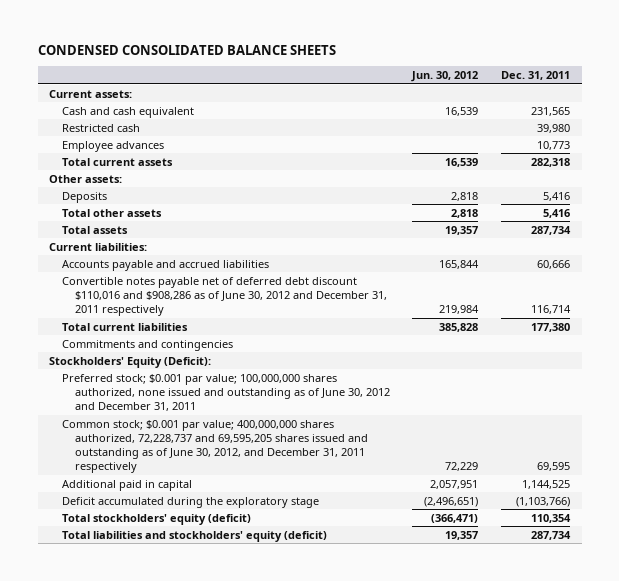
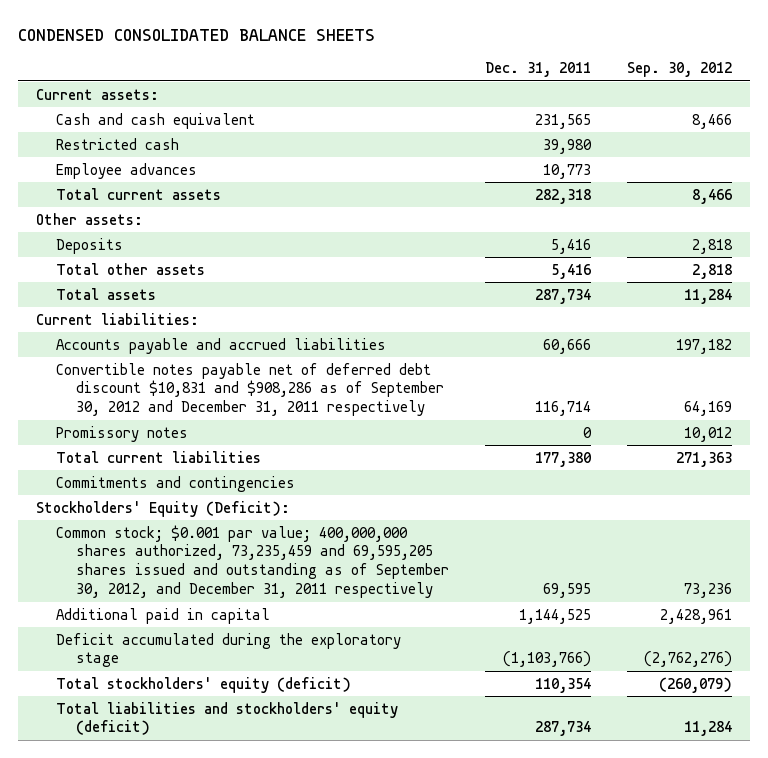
[411,71,479,83] Jun. 30, 2012 -> none
none -> [627,62,733,78] Sep. 30, 2012
[61,276,387,317] Convertible notes payable net of deferred debt discount $110,016 and $908,286 as of June 30, 2012 and December 31, 2011 respectively -> [55,362,445,417] Convertible notes payable net of deferred debt discount $10,831 and $908,286 as of September 30, 2012 and December 31, 2011 respectively
none -> [55,425,188,442] Promissory notes
[61,373,390,412] Preferred stock; $0.001 par value; 100,000,000 shares authorized, none issued and outstanding as of June 30, 2012 and December 31, 2011 -> none
[61,419,368,474] Common stock; $0.001 par value; 400,000,000 shares authorized, 72,228,737 and 69,595,205 shares issued and outstanding as of June 30, 2012, and December 31, 2011 respectively -> [55,524,450,599] Common stock; $0.001 par value; 400,000,000 shares authorized, 73,235,459 and 69,595,205 shares issued and outstanding as of September 30, 2012, and December 31, 2011 respectively

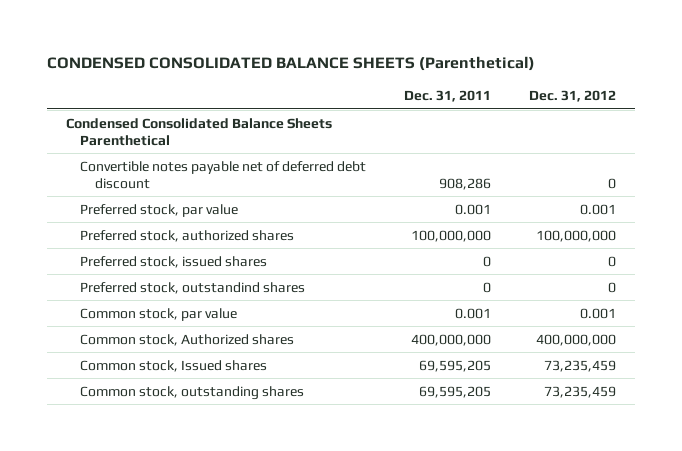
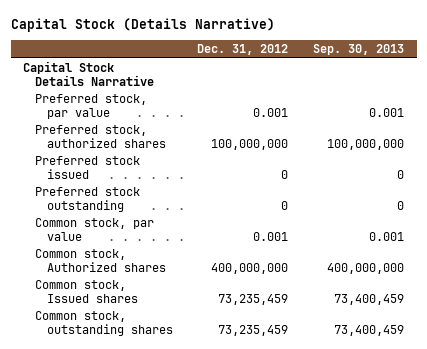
[46,56,535,72] CONDENSED CONSOLIDATED BALANCE SHEETS (Parenthetical) -> [10,17,275,32] Capital Stock (Details Narrative)
[404,90,492,103] Dec. 31, 2011 -> none
none -> [313,44,405,56] Sep. 30, 2013
[65,117,332,146] Condensed Consolidated Balance Sheets Parenthetical -> none
[80,160,367,189] Convertible notes payable net of deferred debt discount -> none
none -> [23,60,154,86] Capital Stock Details Narrative
[80,255,268,268] Preferred stock, issued shares -> [34,155,140,179] Preferred stock issued
[80,281,306,294] Preferred stock, outstandind shares -> [34,186,140,212] Preferred stock outstanding

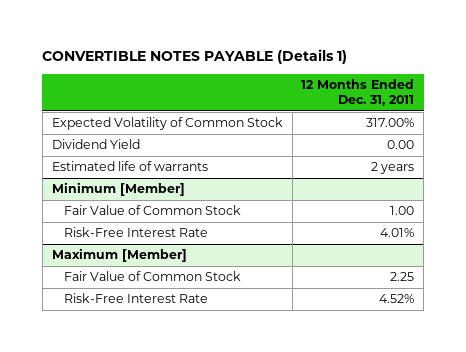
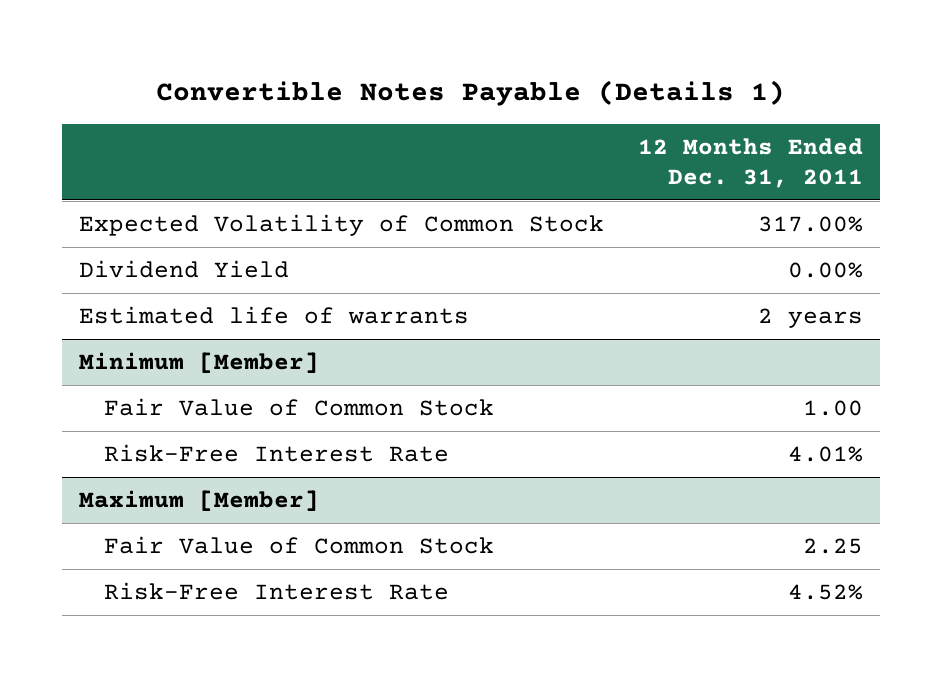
[42,49,348,65] CONVERTIBLE NOTES PAYABLE (Details 1) -> [155,79,785,106] Convertible Notes Payable (Details 1)
[387,140,415,150] 0.00 -> [787,261,863,278] 0.00%

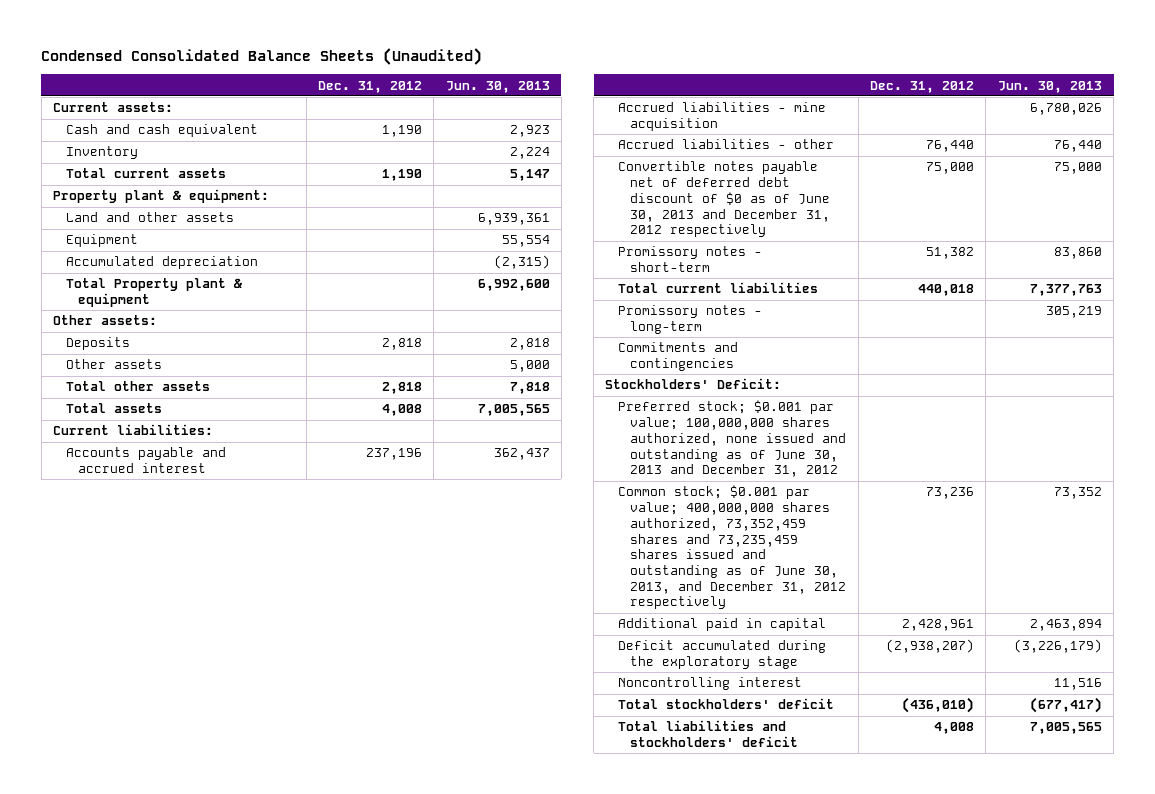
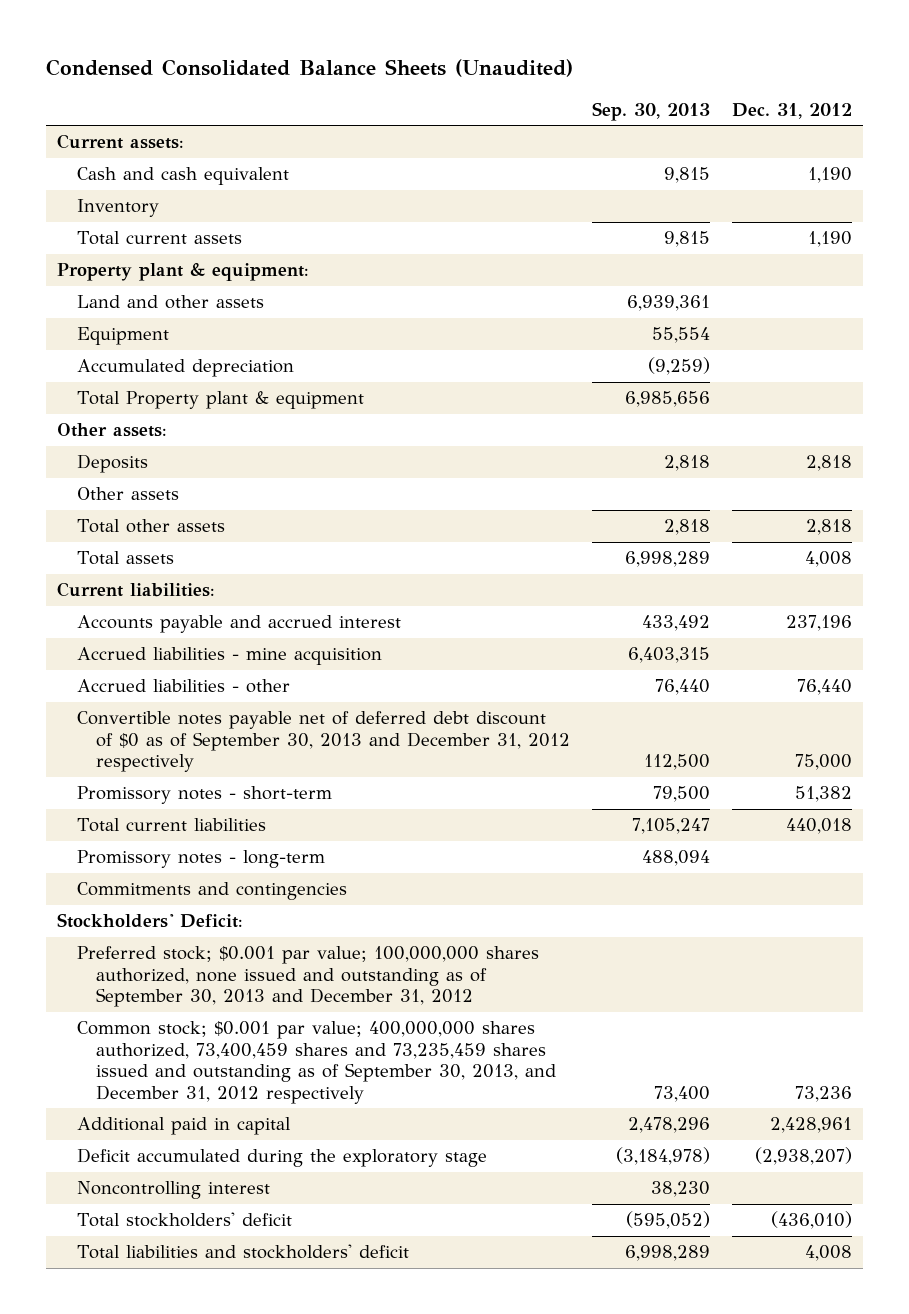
[445,80,550,93] Jun. 30, 2013 -> none
none -> [591,101,710,121] Sep. 30, 2013
[617,161,831,238] Convertible notes payable net of deferred debt discount of $0 as of June 30, 2013 and December 31, 2012 respectively -> [76,711,570,773] Convertible notes payable net of deferred debt discount of $0 as of September 30, 2013 and December 31, 2012 respectively
[617,400,847,478] Preferred stock; $0.001 par value; 100,000,000 shares authorized, none issued and outstanding as of June 30, 2013 and December 31, 2012 -> [76,946,539,1008] Preferred stock; $0.001 par value; 100,000,000 shares authorized, none issued and outstanding as of September 30, 2013 and December 31, 2012
[617,485,847,610] Common stock; $0.001 par value; 400,000,000 shares authorized, 73,352,459 shares and 73,235,459 shares issued and outstanding as of June 30, 2013, and December 31, 2012 respectively -> [76,1021,556,1104] Common stock; $0.001 par value; 400,000,000 shares authorized, 73,400,459 shares and 73,235,459 shares issued and outstanding as of September 30, 2013, and December 31, 2012 respectively

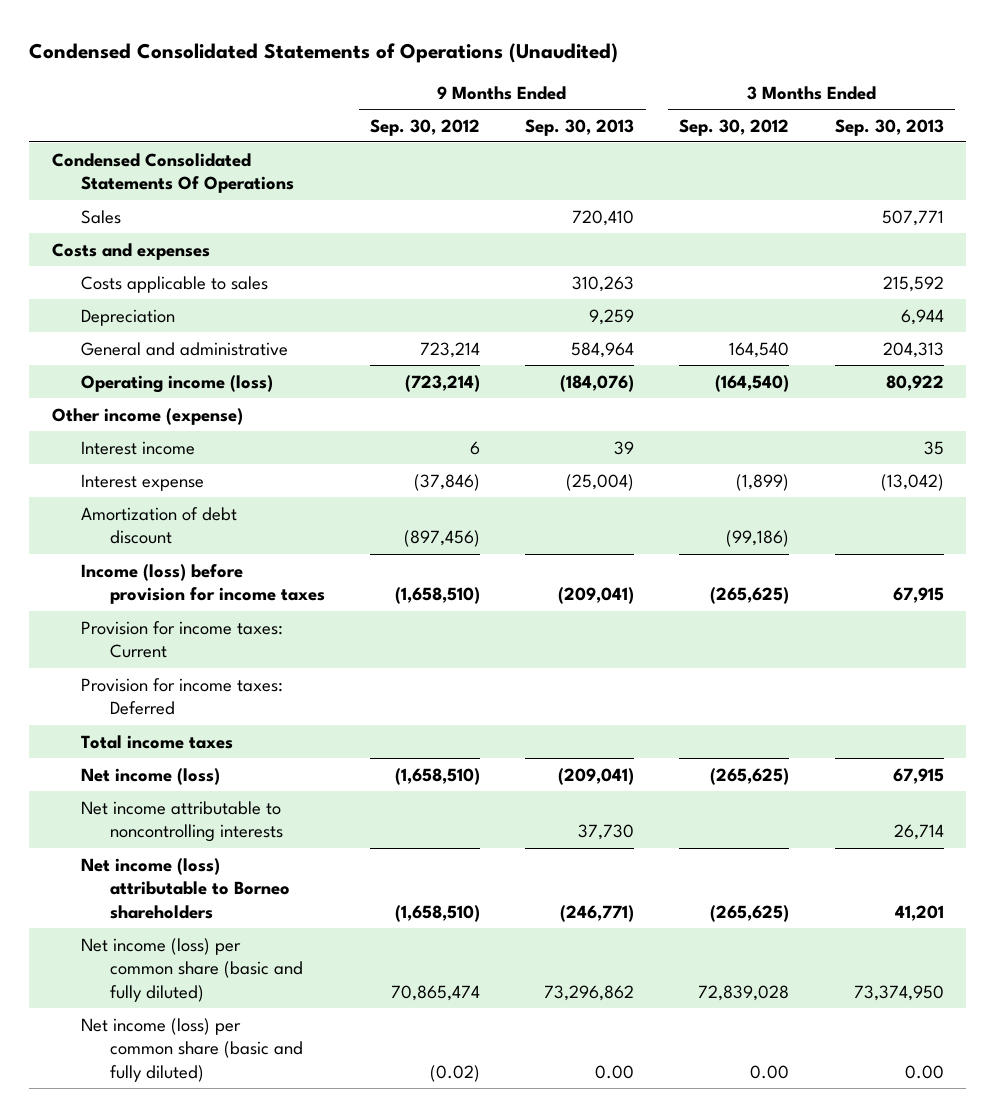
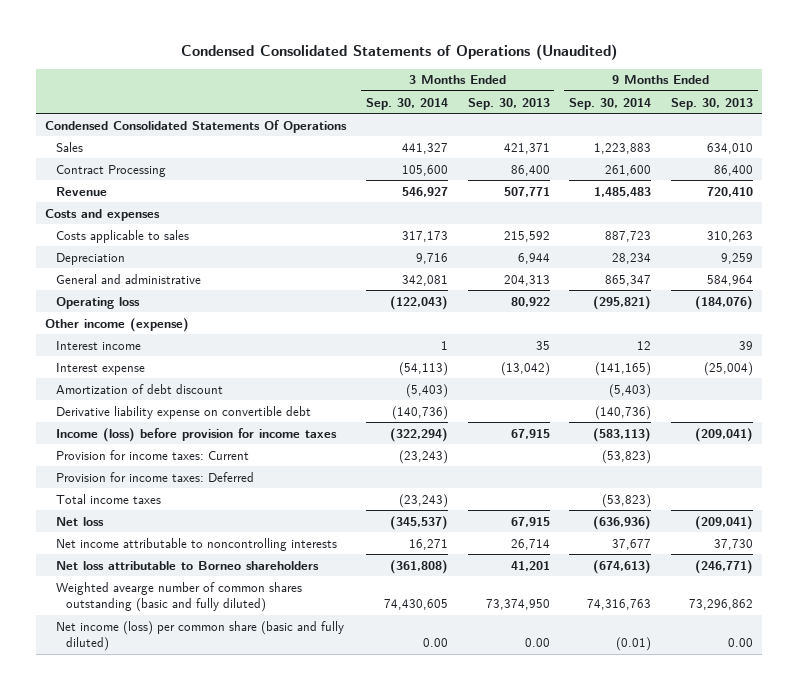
[370,118,481,136] Sep. 30, 2012 -> none
[679,118,790,136] Sep. 30, 2012 -> none
none -> [365,97,448,110] Sep. 30, 2014
none -> [569,97,652,110] Sep. 30, 2014
[572,209,635,226] 720,410 -> [706,142,753,154] 634,010
[881,209,944,226] 507,771 -> [503,142,550,154] 421,371
none -> [55,164,166,177] Contract Processing
none -> [55,186,107,196] Revenue
[80,374,273,393] Operating income (loss) -> [55,296,140,309] Operating loss
none -> [55,405,311,419] Derivative liability expense on convertible debt
[80,767,220,785] Net income (loss) -> [55,516,104,526] Net loss
[80,857,290,920] Net income (loss) attributable to Borneo shareholders -> [55,560,319,570] Net loss attributable to Borneo shareholders
[80,937,303,1003] Net income (loss) per common share (basic and fully diluted) -> [55,581,302,613] Weighted avearge number of common shares outstanding (basic and fully diluted)

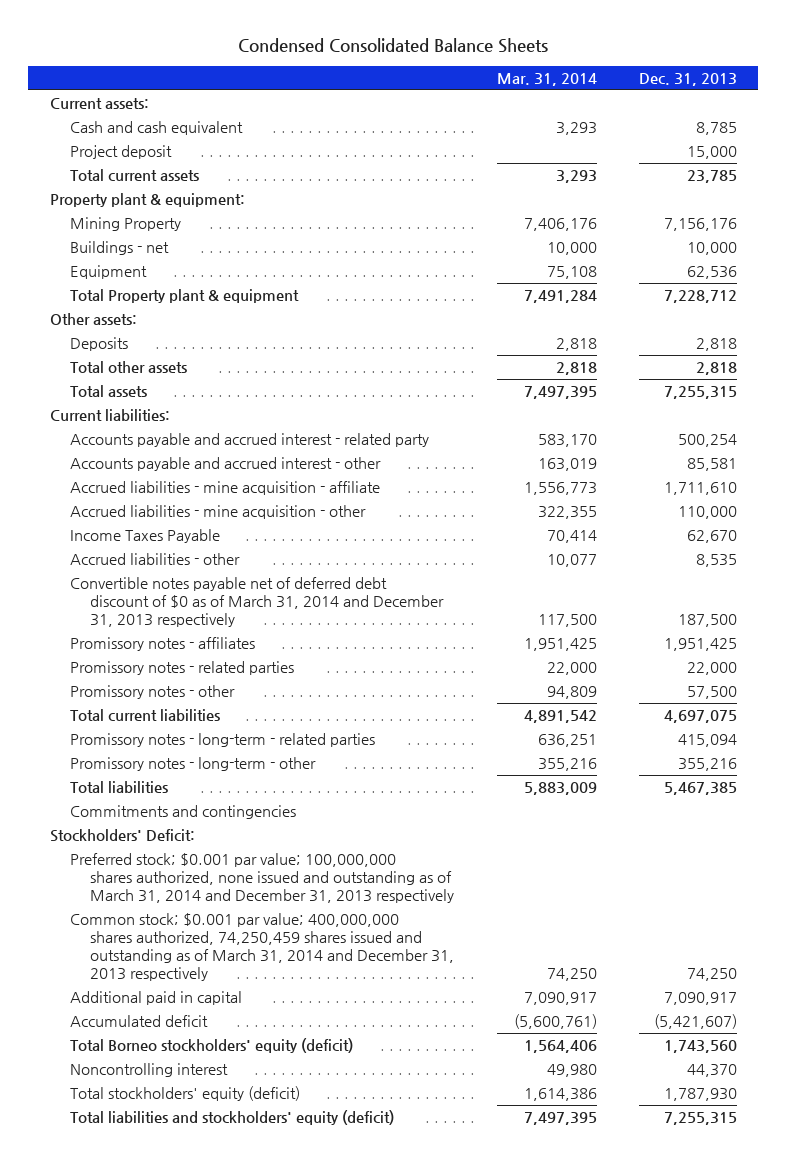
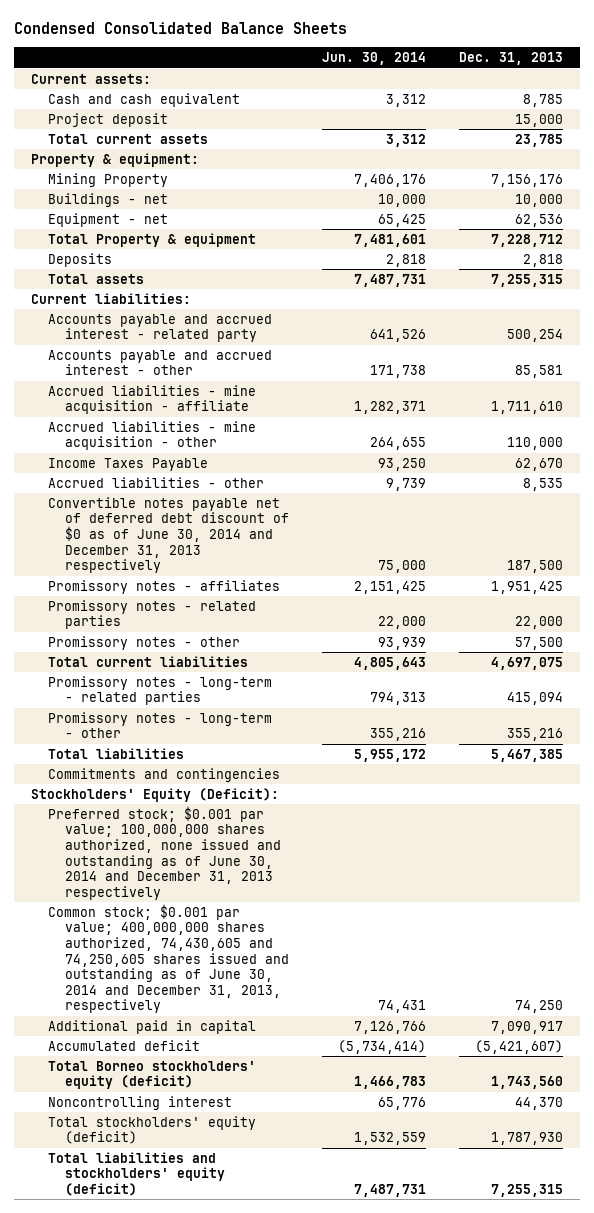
[496,73,597,87] Mar. 31, 2014 -> none
none -> [322,52,427,66] Jun. 30, 2014
[49,192,245,207] Property plant & equipment: -> [30,152,199,167] Property & equipment:
[49,312,137,325] Other assets: -> none
[69,264,147,279] Equipment -> [47,212,168,227] Equipment - net
[69,288,299,303] Total Property plant & equipment -> [47,232,256,247] Total Property & equipment
[69,360,187,373] Total other assets -> none
[69,576,445,628] Convertible notes payable net of deferred debt discount of $0 as of March 31, 2014 and December 31, 2013 respectively -> [47,496,289,574] Convertible notes payable net of deferred debt discount of $0 as of June 30, 2014 and December 31, 2013 respectively
[49,828,195,842] Stockholders' Deficit: -> [30,787,279,802] Stockholders' Equity (Deficit):
[69,852,455,904] Preferred stock; $0.001 par value; 100,000,000 shares authorized, none issued and outstanding as of March 31, 2014 and December 31, 2013 respectively -> [47,805,281,900] Preferred stock; $0.001 par value; 100,000,000 shares authorized, none issued and outstanding as of June 30, 2014 and December 31, 2013 respectively
[69,912,455,982] Common stock; $0.001 par value; 400,000,000 shares authorized, 74,250,459 shares issued and outstanding as of March 31, 2014 and December 31, 2013 respectively -> [47,903,289,1014] Common stock; $0.001 par value; 400,000,000 shares authorized, 74,430,605 and 74,250,605 shares issued and outstanding as of June 30, 2014 and December 31, 2013, respectively

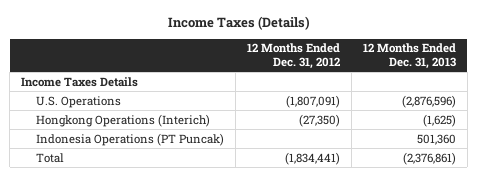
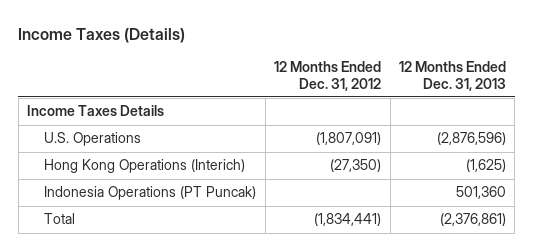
[35,113,210,127] Hongkong Operations (Interich) -> [44,159,246,174] Hong Kong Operations (Interich)

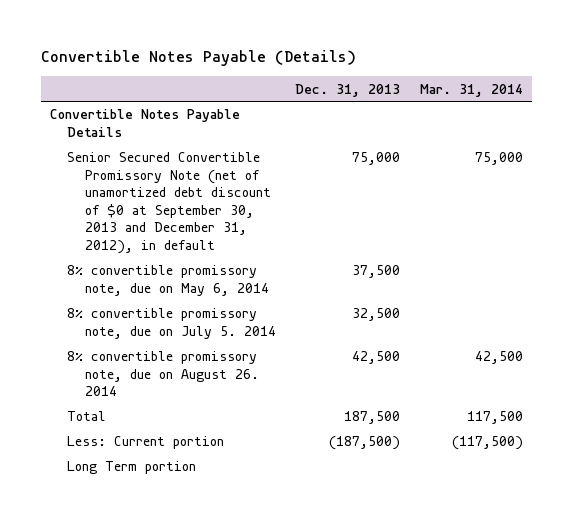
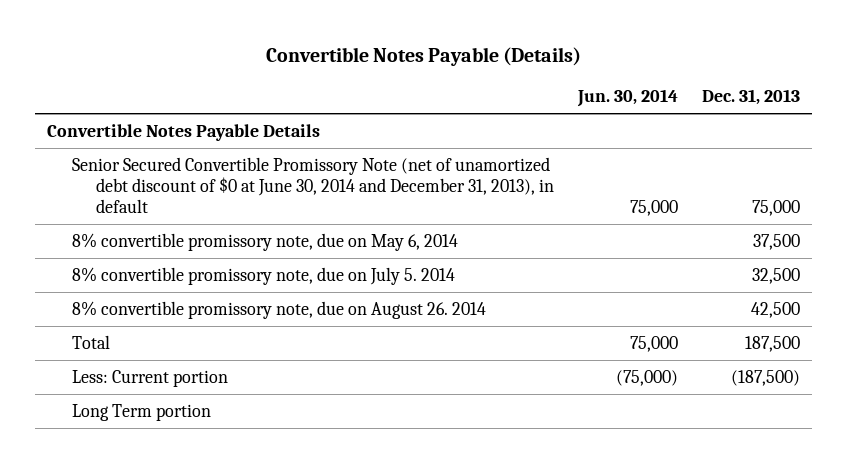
[419,83,523,97] Mar. 31, 2014 -> none
none -> [577,89,679,108] Jun. 30, 2014
[67,152,271,254] Senior Secured Convertible Promissory Note (net of unamortized debt discount of $0 at September 30, 2013 and December 31, 2012), in default -> [71,157,555,213] Senior Secured Convertible Promissory Note (net of unamortized debt discount of $0 at June 30, 2014 and December 31, 2013), in default

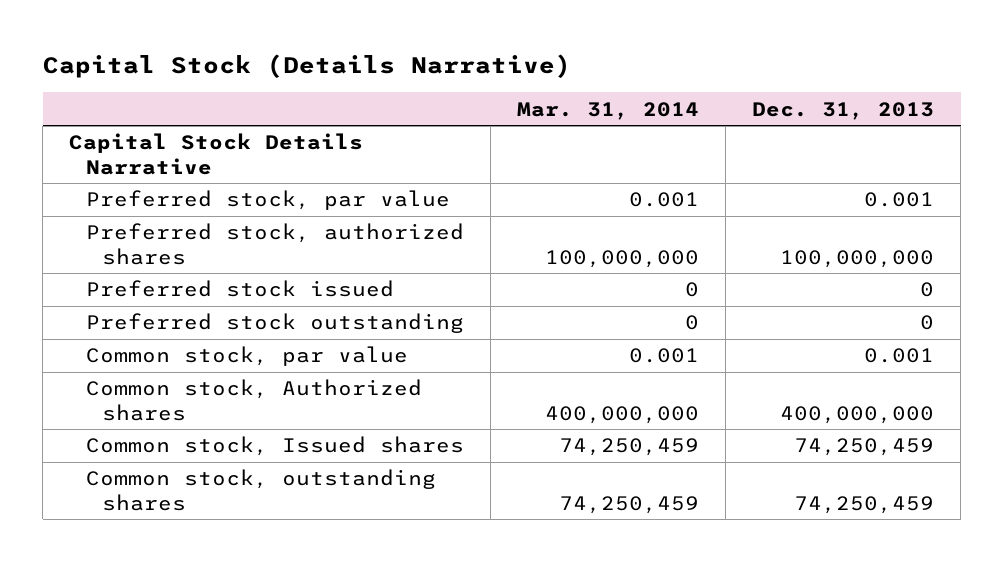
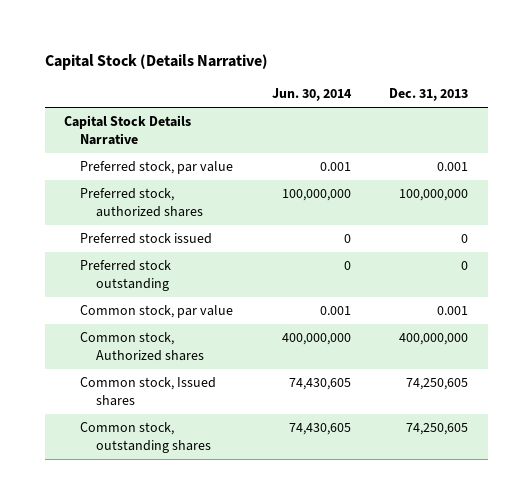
[516,101,699,120] Mar. 31, 2014 -> none
none -> [271,88,352,102] Jun. 30, 2014
[794,438,935,457] 74,250,459 -> [406,378,469,391] 74,250,605
[794,495,935,514] 74,250,459 -> [406,423,469,436] 74,250,605

